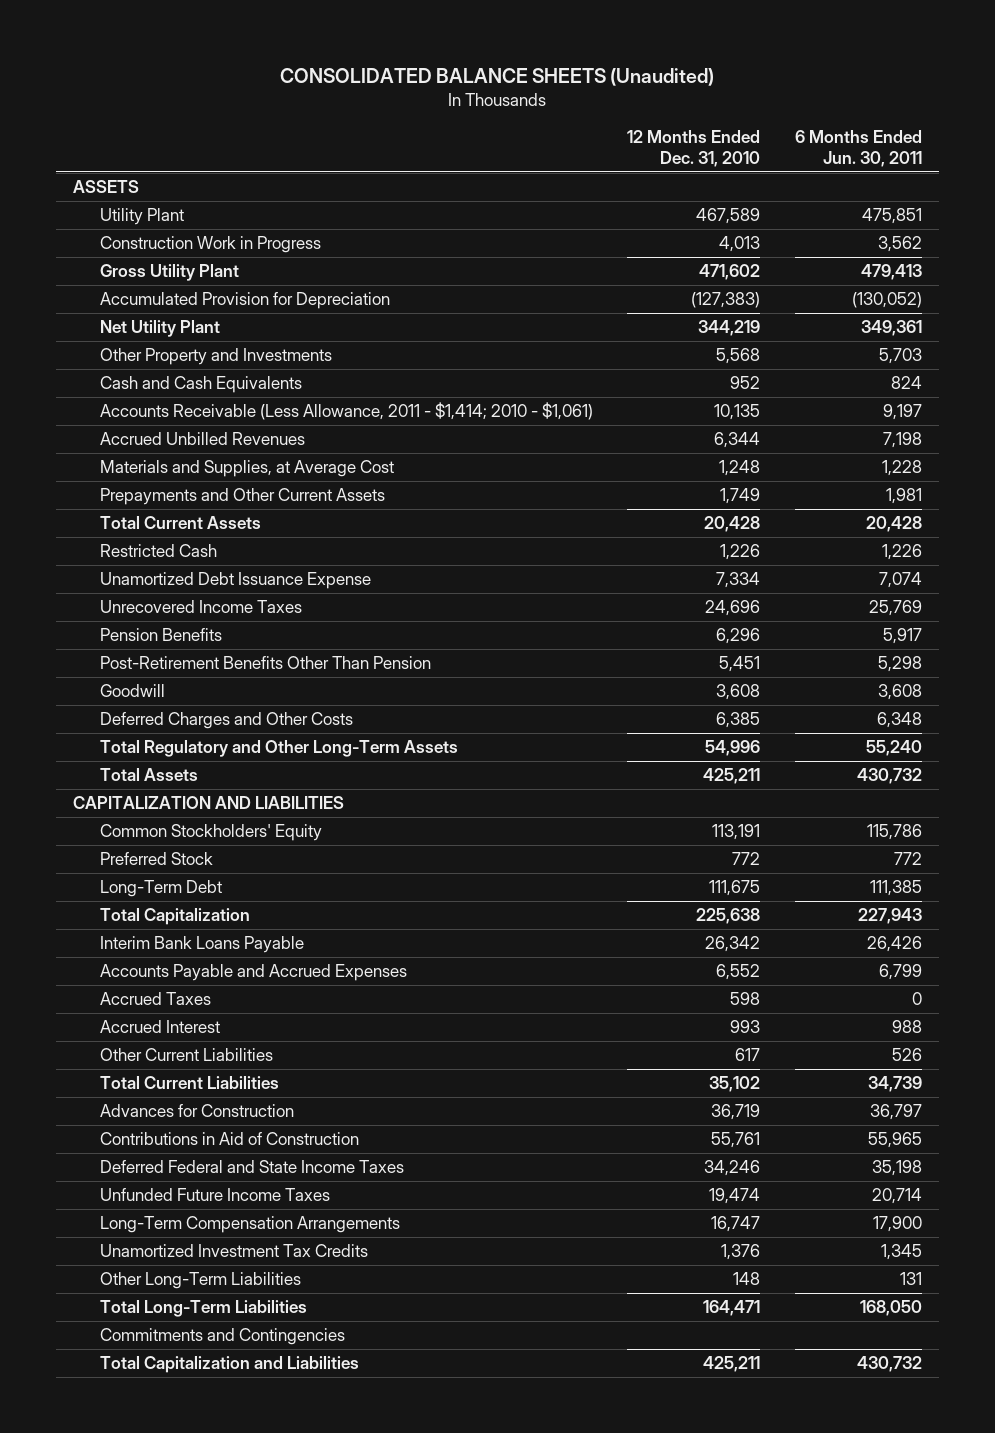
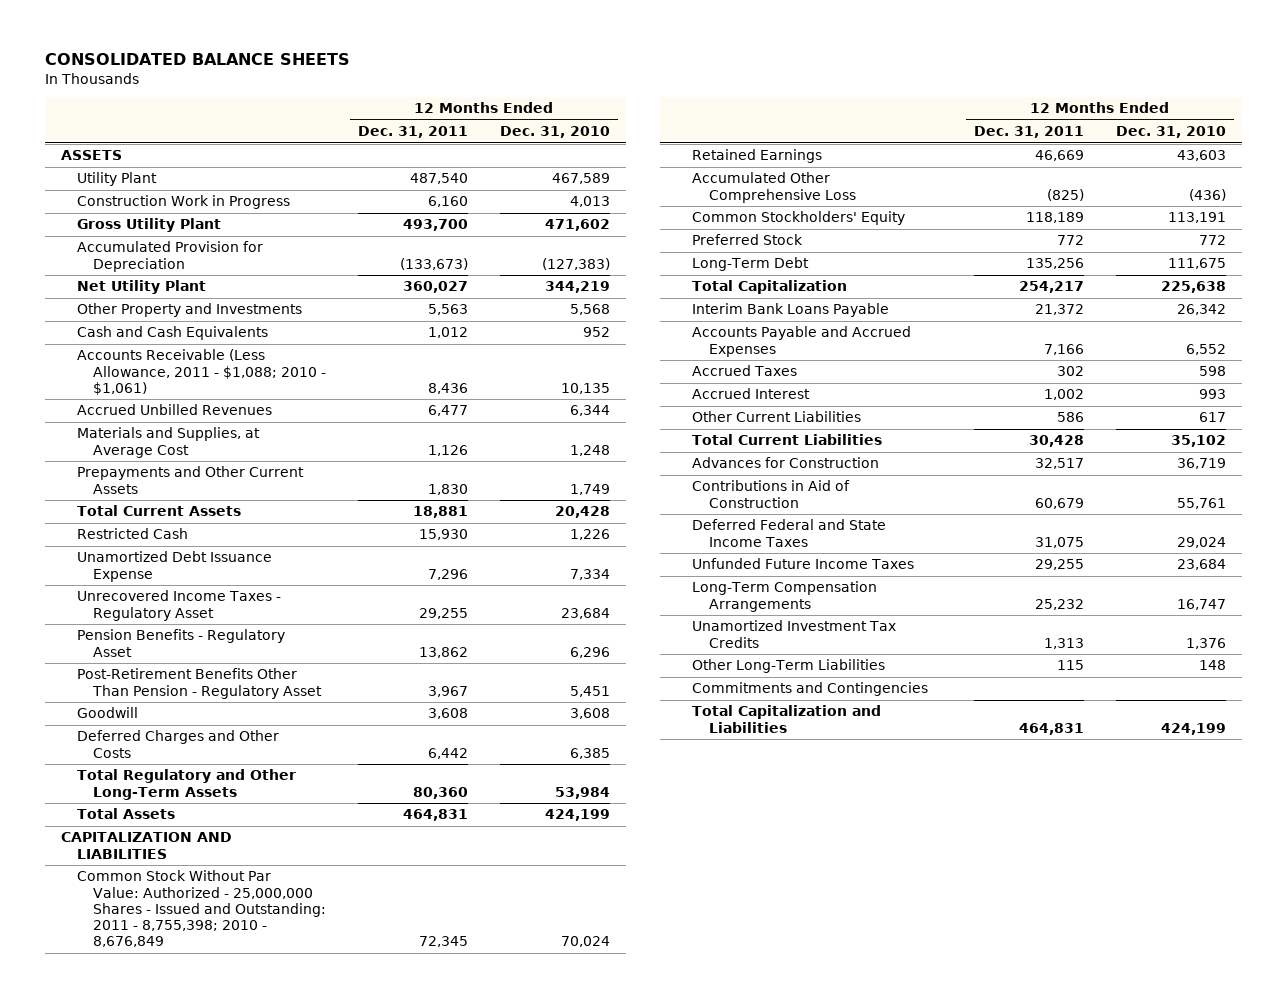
[280,67,715,86] CONSOLIDATED BALANCE SHEETS (Unaudited) -> [44,53,350,66] CONSOLIDATED BALANCE SHEETS
[794,130,922,167] 6 Months Ended Jun. 30, 2011 -> none
none -> [358,126,469,139] Dec. 31, 2011
[100,402,594,421] Accounts Receivable (Less Allowance, 2011 - $1,414; 2010 - $1,061) -> [76,349,327,395] Accounts Receivable (Less Allowance, 2011 - $1,088; 2010 - $1,061)
[100,600,303,614] Unrecovered Income Taxes -> [76,590,281,621] Unrecovered Income Taxes - Regulatory Asset
[705,600,761,617] 24,696 -> [561,607,611,619] 23,684
[100,628,223,642] Pension Benefits -> [76,629,285,657] Pension Benefits - Regulatory Asset
[100,656,432,670] Post-Retirement Benefits Other Than Pension -> [76,668,323,699] Post-Retirement Benefits Other Than Pension - Regulatory Asset
[705,740,761,757] 54,996 -> [555,786,611,799] 53,984
[703,768,761,785] 425,211 -> [545,809,611,822] 424,199
none -> [76,870,327,948] Common Stock Without Par Value: Authorized - 25,000,000 Shares - Issued and Outstanding: 2011 - 8,755,398; 2010 - 8,676,849
none -> [692,149,823,164] Retained Earnings
none -> [692,172,856,203] Accumulated Other Comprehensive Loss
[704,1160,761,1177] 34,246 -> [1177,536,1227,548] 29,024
[709,1188,761,1205] 19,474 -> [1177,559,1227,571] 23,684
[100,1300,308,1318] Total Long-Term Liabilities -> none
[703,1356,761,1373] 425,211 -> [1161,722,1227,735] 424,199

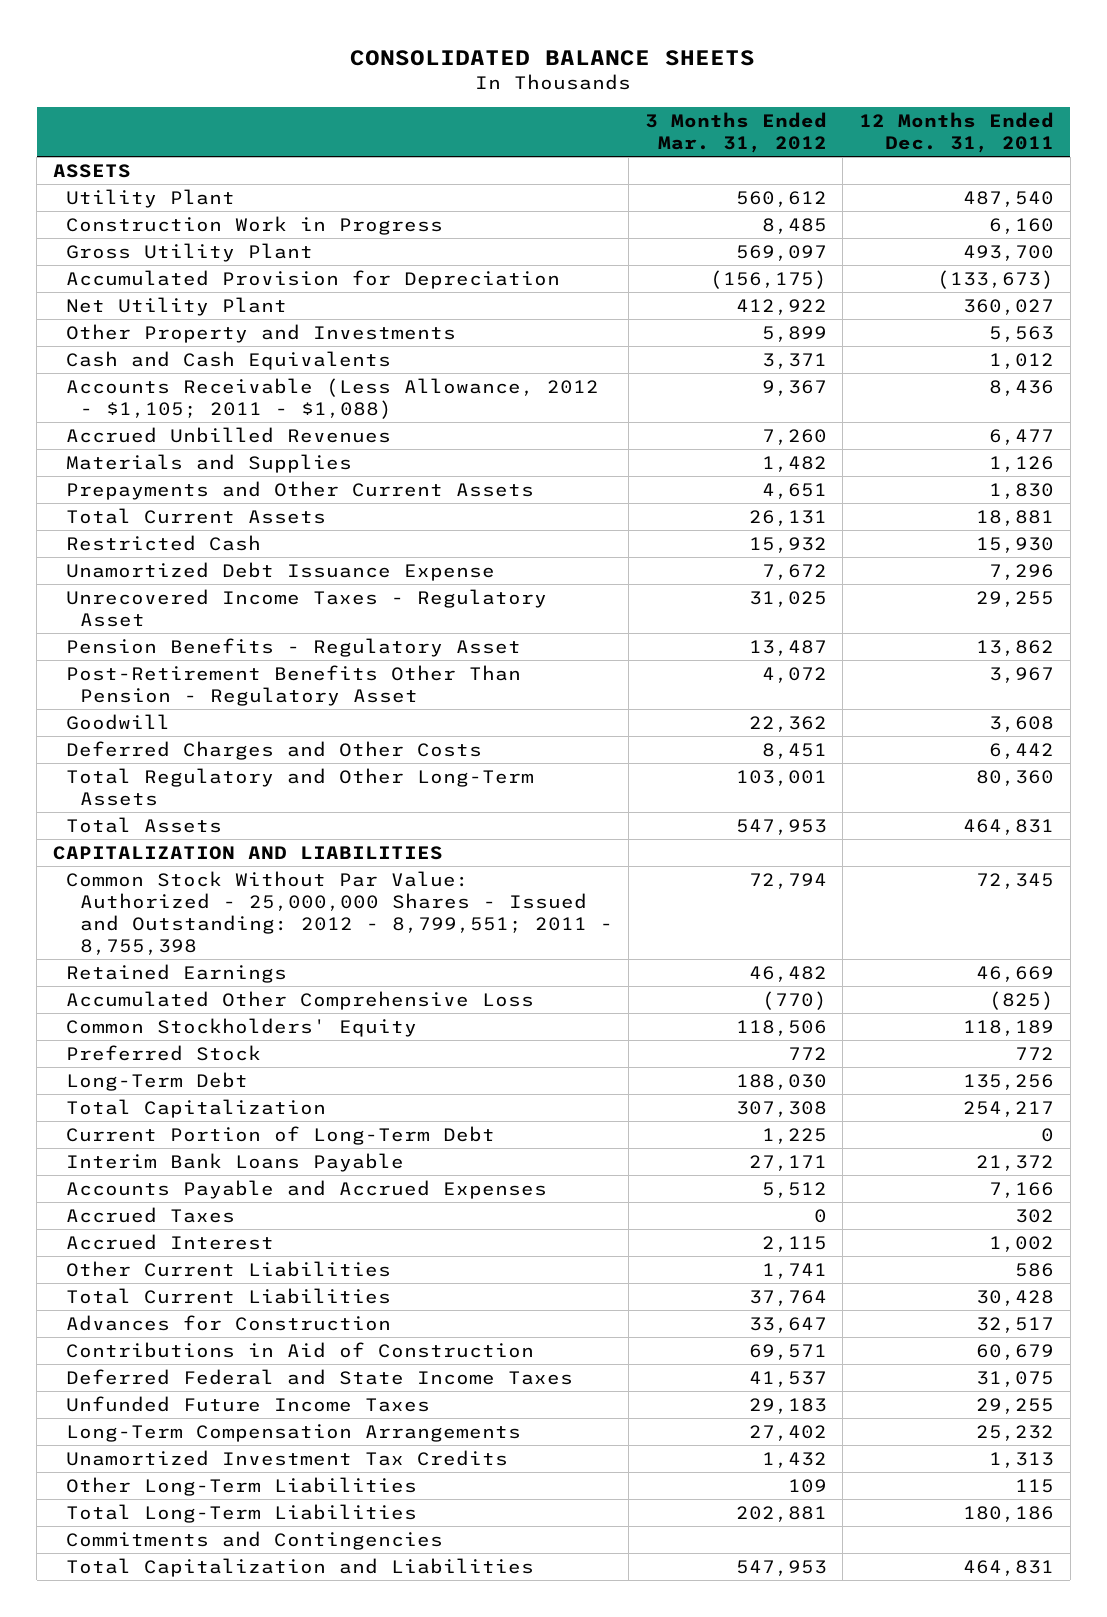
[500,126,611,139] Dec. 31, 2010 -> none
none -> [644,112,827,154] 3 Months Ended Mar. 31, 2012
[76,349,327,395] Accounts Receivable (Less Allowance, 2011 - $1,088; 2010 - $1,061) -> [66,377,600,419] Accounts Receivable (Less Allowance, 2012 - $1,105; 2011 - $1,088)
[76,427,260,458] Materials and Supplies, at Average Cost -> [66,453,353,473] Materials and Supplies
[76,870,327,948] Common Stock Without Par Value: Authorized - 25,000,000 Shares - Issued and Outstanding: 2011 - 8,755,398; 2010 - 8,676,849 -> [66,870,613,955] Common Stock Without Par Value: Authorized - 25,000,000 Shares - Issued and Outstanding: 2012 - 8,799,551; 2011 - 8,755,398
none -> [66,1125,496,1145] Current Portion of Long-Term Debt
none -> [66,1503,418,1523] Total Long-Term Liabilities

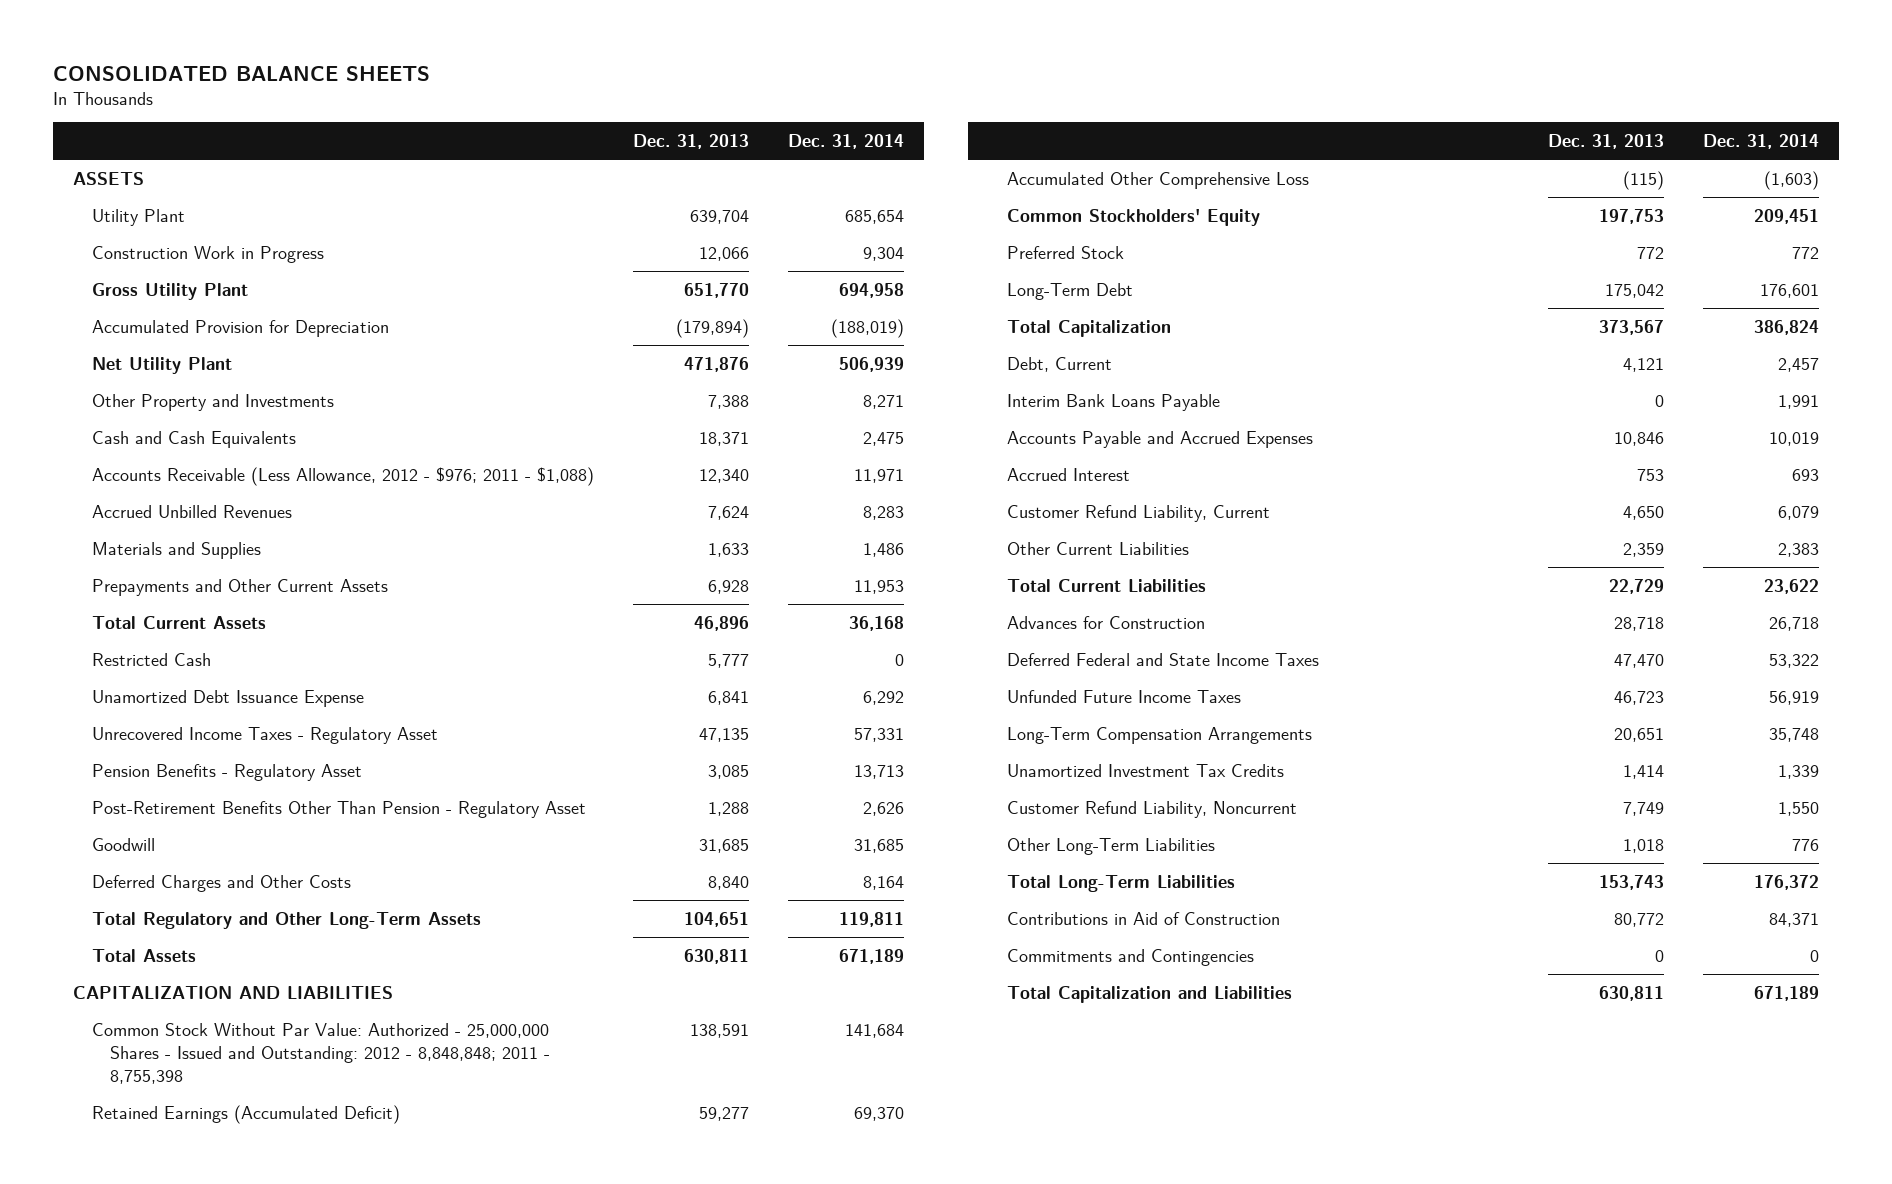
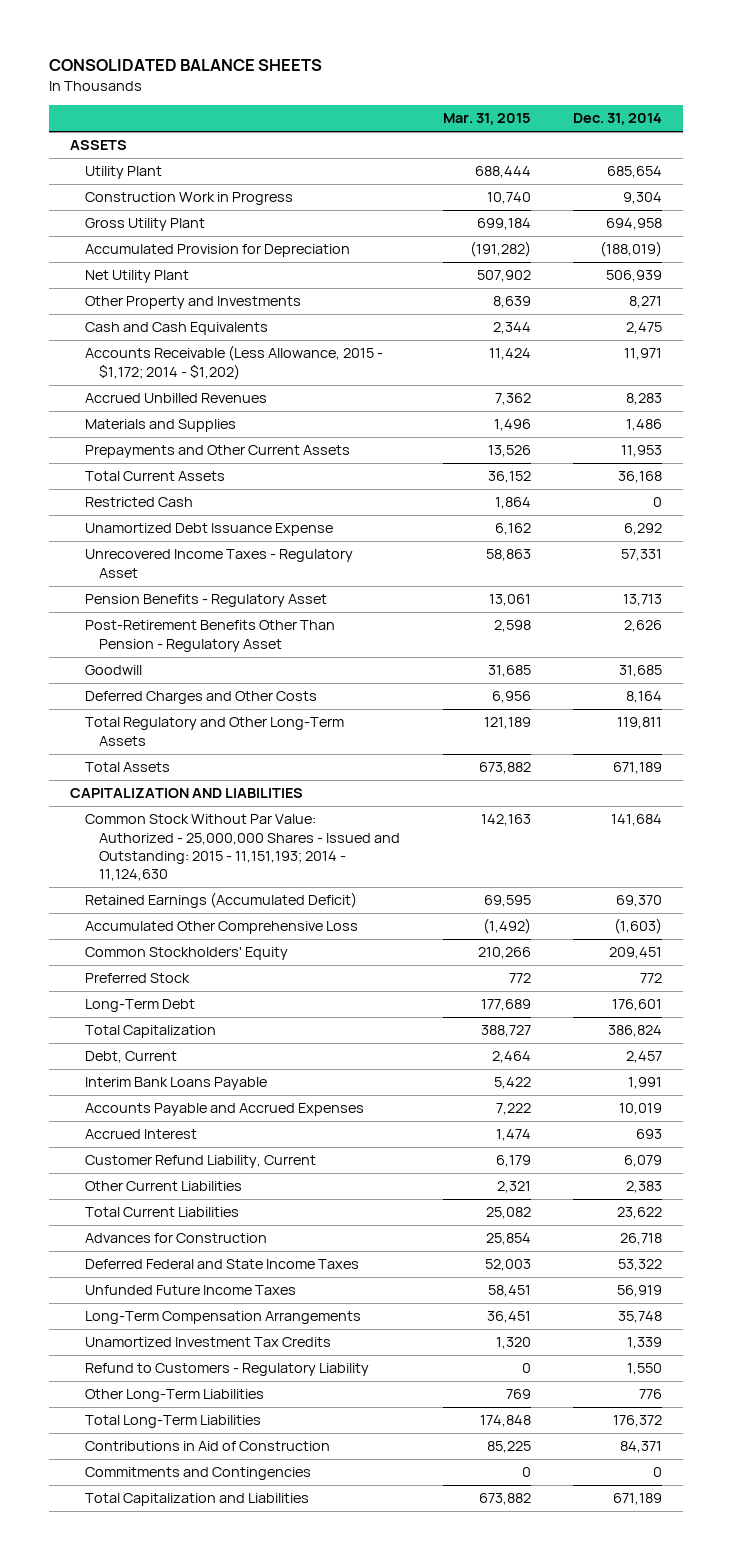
[632,134,749,150] Dec. 31, 2013 -> none
none -> [442,113,531,126] Mar. 31, 2015
[91,466,594,486] Accounts Receivable (Less Allowance, 2012 - $976; 2011 - $1,088) -> [84,345,383,380] Accounts Receivable (Less Allowance, 2015 - $1,172; 2014 - $1,202)
[91,1022,551,1084] Common Stock Without Par Value: Authorized - 25,000,000 Shares - Issued and Outstanding: 2012 - 8,848,848; 2011 - 8,755,398 -> [84,814,401,882] Common Stock Without Par Value: Authorized - 25,000,000 Shares - Issued and Outstanding: 2015 - 11,151,193; 2014 - 11,124,630
[1006,800,1297,818] Customer Refund Liability, Noncurrent -> [84,1363,369,1377] Refund to Customers - Regulatory Liability

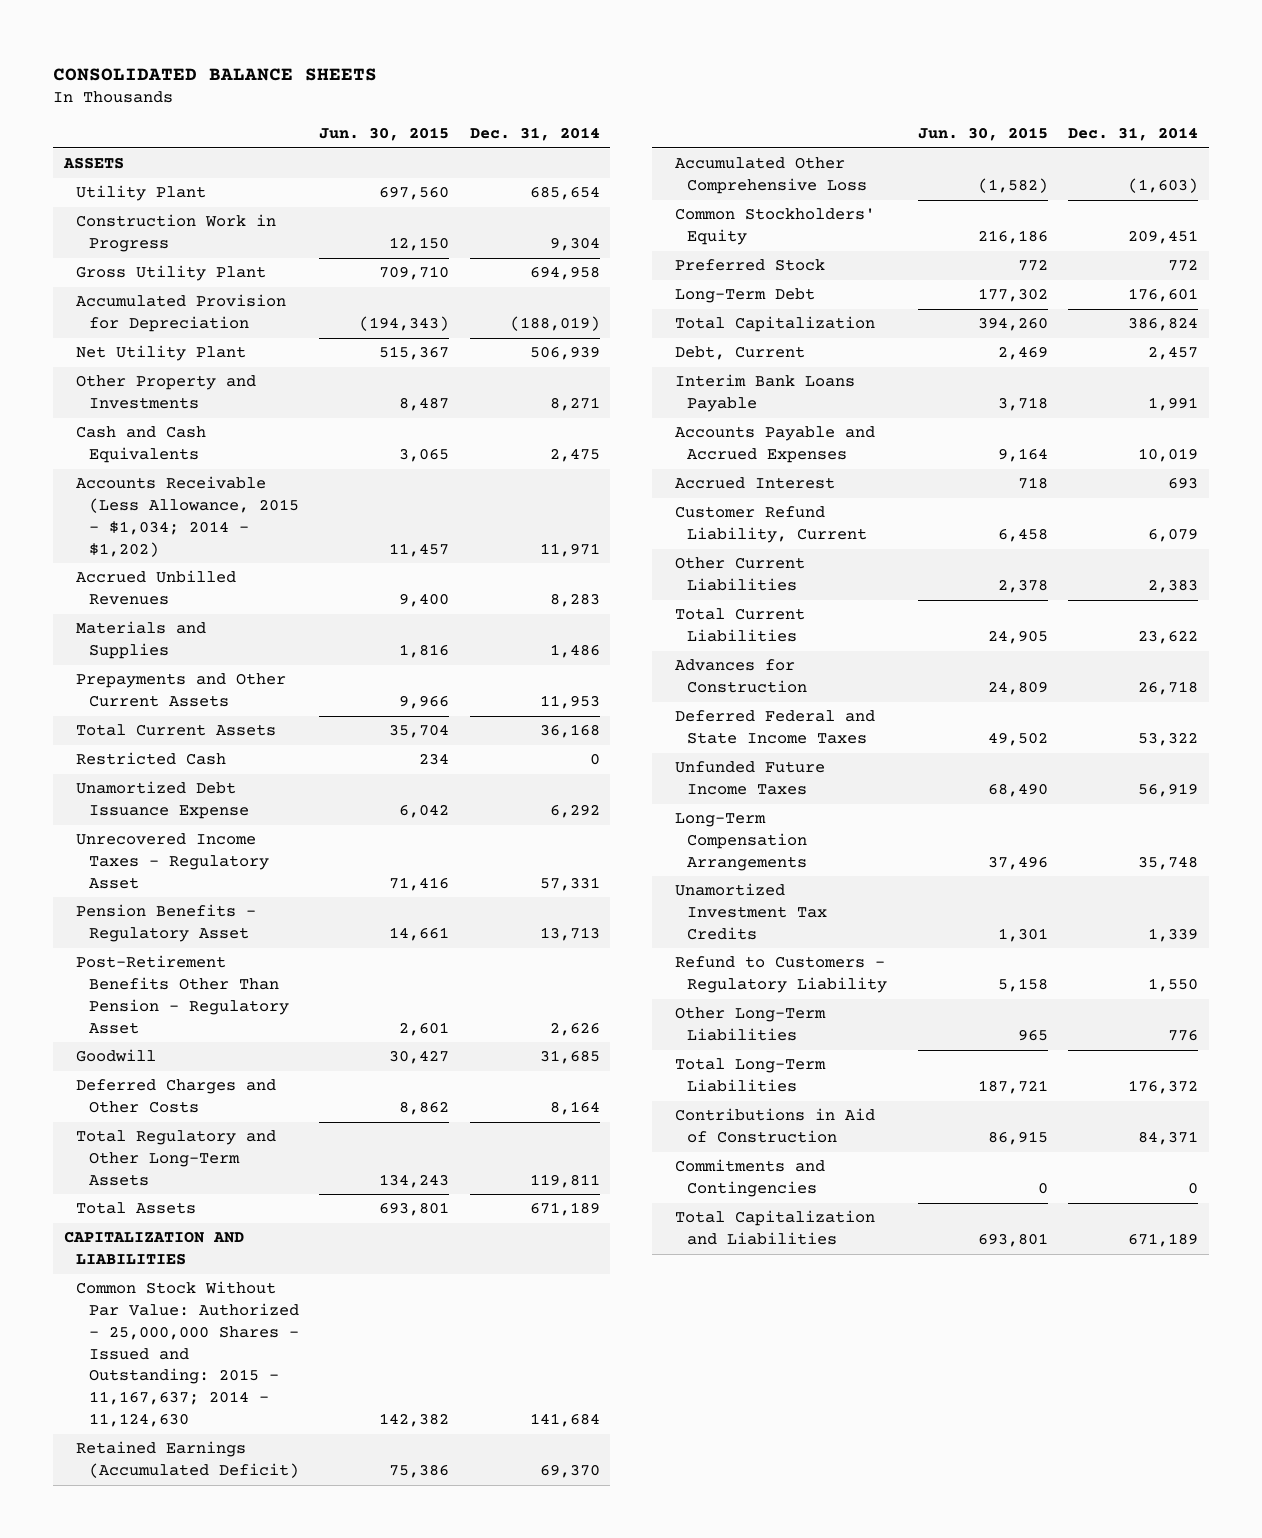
[442,113,531,126] Mar. 31, 2015 -> none
none -> [319,127,450,142] Jun. 30, 2015
[84,345,383,380] Accounts Receivable (Less Allowance, 2015 - $1,172; 2014 - $1,202) -> [76,476,299,557] Accounts Receivable (Less Allowance, 2015 - $1,034; 2014 - $1,202)
[84,814,401,882] Common Stock Without Par Value: Authorized - 25,000,000 Shares - Issued and Outstanding: 2015 - 11,151,193; 2014 - 11,124,630 -> [76,1281,299,1428] Common Stock Without Par Value: Authorized - 25,000,000 Shares - Issued and Outstanding: 2015 - 11,167,637; 2014 - 11,124,630

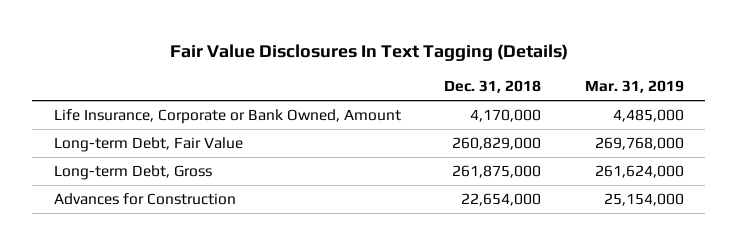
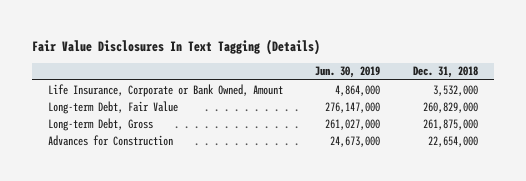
[584,80,684,94] Mar. 31, 2019 -> none
none -> [315,66,381,79] Jun. 30, 2019
[470,108,542,122] 4,170,000 -> [432,84,478,96] 3,532,000

